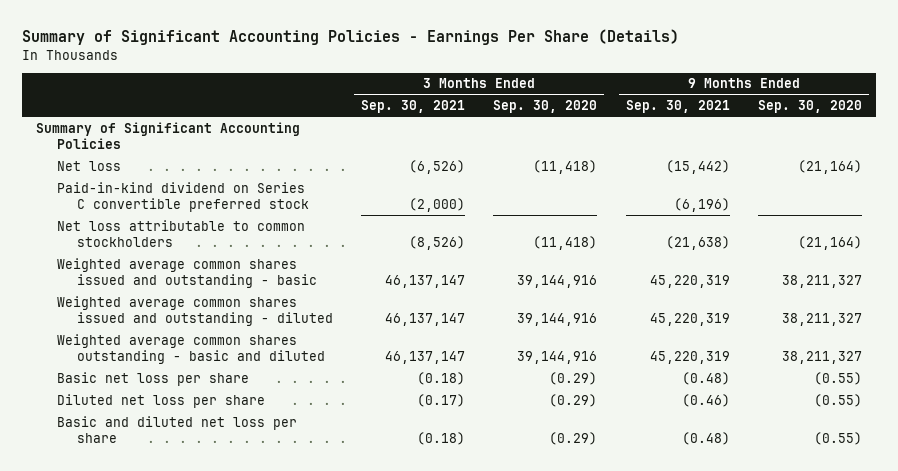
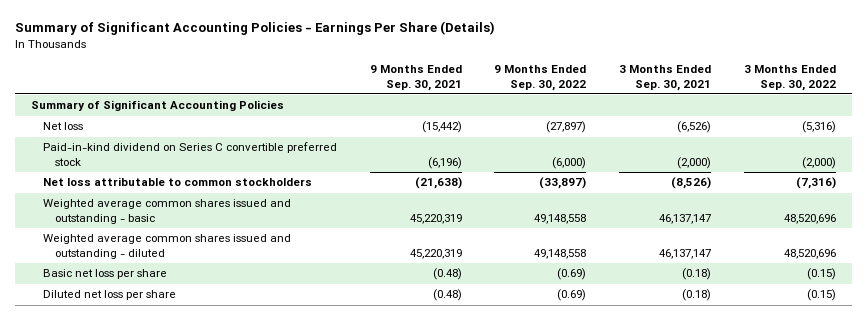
[493,99,598,113] Sep. 30, 2020 -> none
[757,99,862,113] Sep. 30, 2020 -> none
none -> [494,65,587,91] 9 Months Ended Sep. 30, 2022
none -> [743,65,836,91] 3 Months Ended Sep. 30, 2022
[56,333,325,364] Weighted average common shares outstanding - basic and diluted -> none
[56,415,297,443] Basic and diluted net loss per share -> none
[417,393,466,407] (0.17) -> [682,289,712,302] (0.18)
[681,393,730,407] (0.46) -> [432,289,462,302] (0.48)

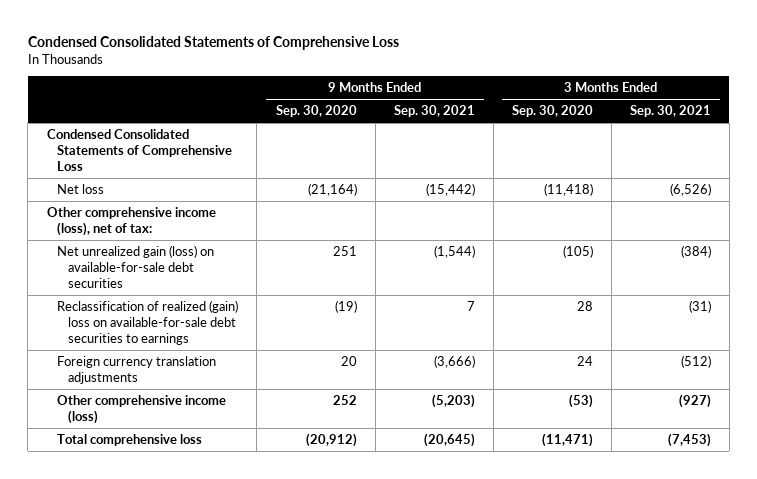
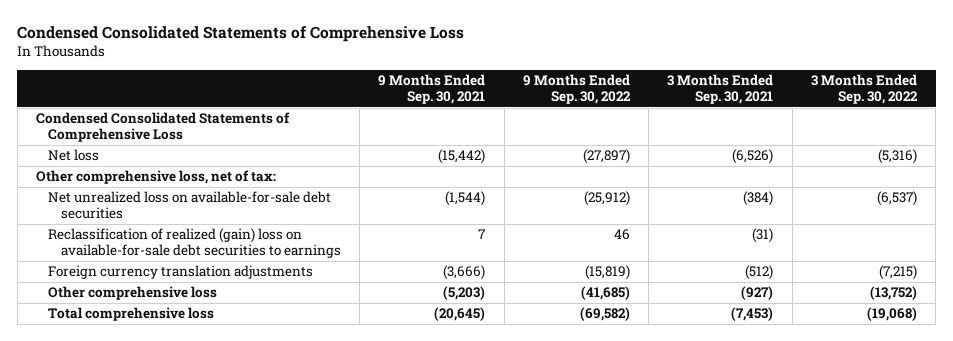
[275,105,357,118] Sep. 30, 2020 -> none
[511,105,593,118] Sep. 30, 2020 -> none
none -> [522,74,631,104] 9 Months Ended Sep. 30, 2022
none -> [810,74,918,104] 3 Months Ended Sep. 30, 2022
[46,206,216,237] Other comprehensive income (loss), net of tax: -> [35,170,276,185] Other comprehensive loss, net of tax:
[57,244,215,289] Net unrealized gain (loss) on available-for-sale debt securities -> [48,191,332,220] Net unrealized loss on available-for-sale debt securities
[57,394,227,425] Other comprehensive income (loss) -> [48,286,218,301] Other comprehensive loss

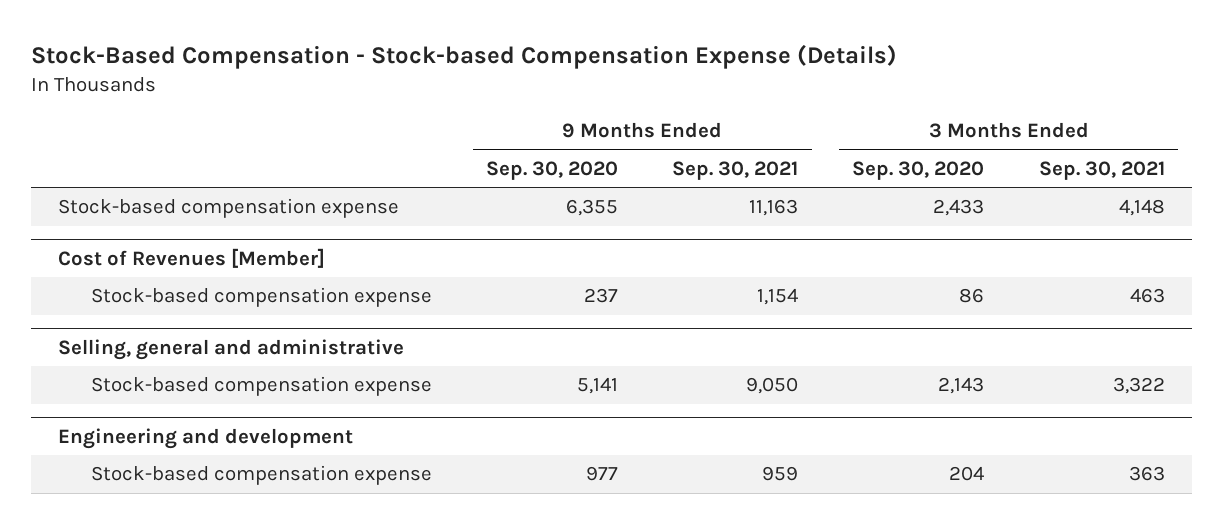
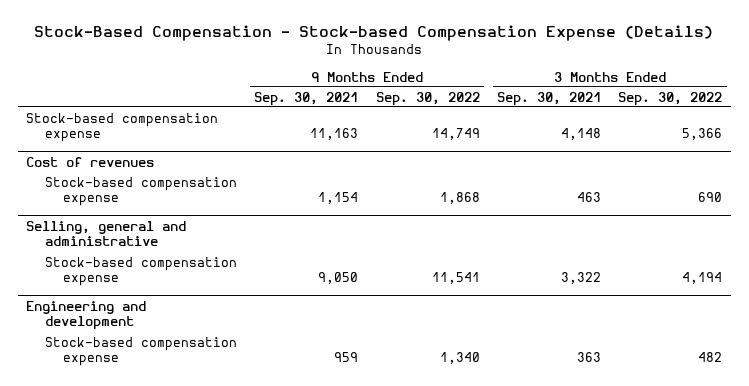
[486,160,619,180] Sep. 30, 2020 -> none
[852,160,985,180] Sep. 30, 2020 -> none
none -> [375,91,480,106] Sep. 30, 2022
none -> [618,91,723,106] Sep. 30, 2022
[58,247,326,268] Cost of Revenues [Member] -> [26,156,155,167] Cost of revenues

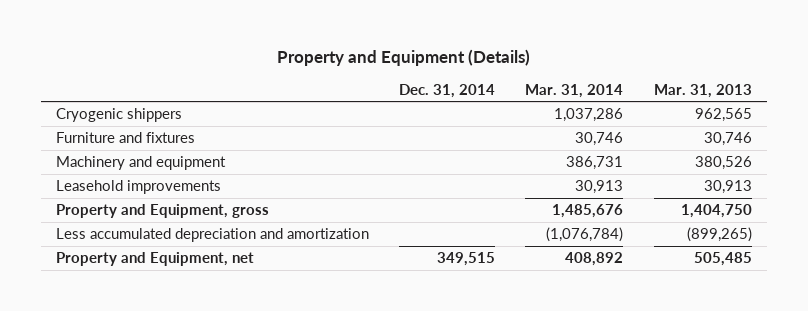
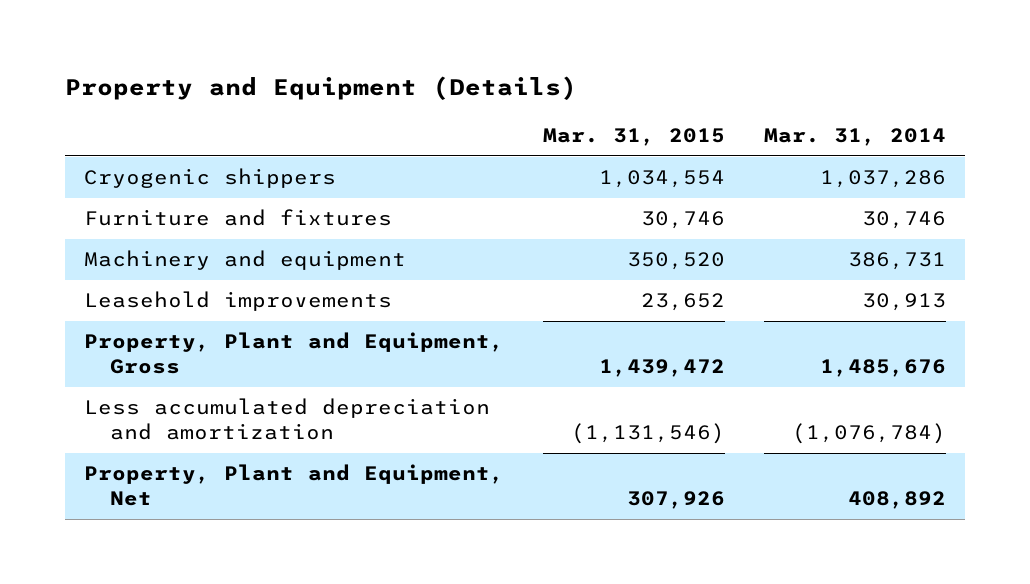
[399,83,496,98] Dec. 31, 2014 -> none
[653,83,752,98] Mar. 31, 2013 -> none
none -> [543,128,726,147] Mar. 31, 2015
[56,203,270,218] Property and Equipment, gross -> [84,332,505,375] Property, Plant and Equipment, Gross
[56,251,255,266] Property and Equipment, net -> [84,464,505,507] Property, Plant and Equipment, Net

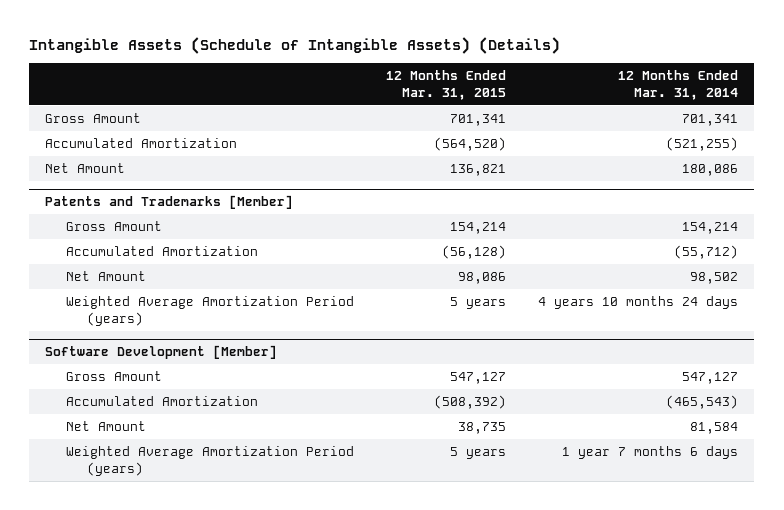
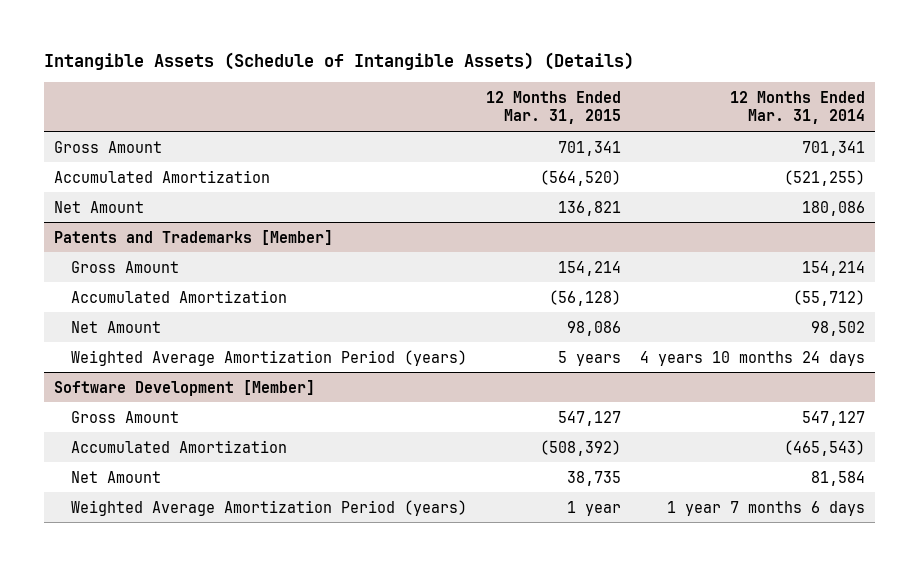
[450,447,507,460] 5 years -> [567,500,622,516] 1 year

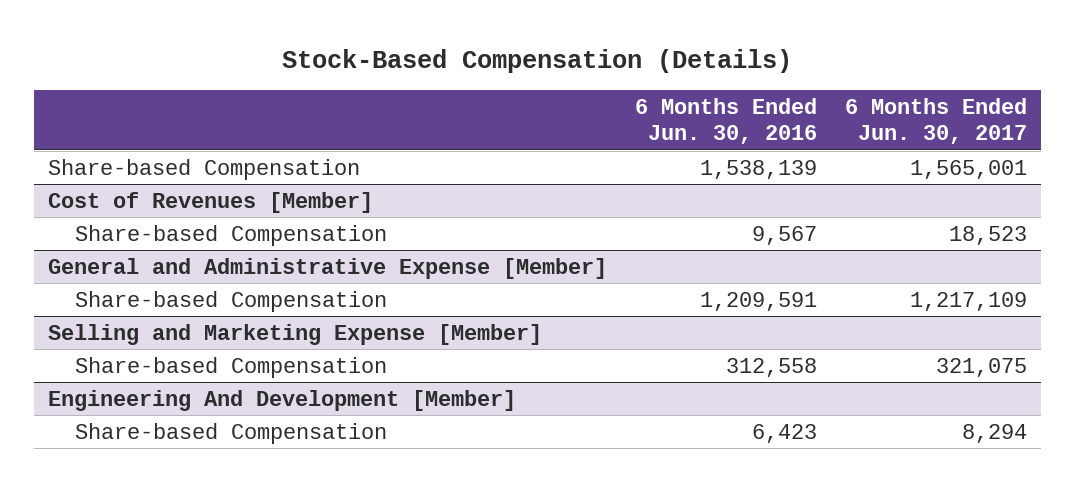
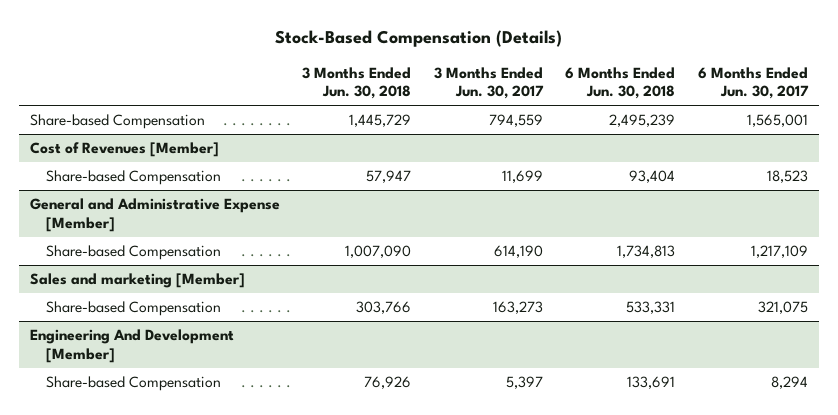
[634,97,817,145] 6 Months Ended Jun. 30, 2016 -> none
none -> [302,66,412,100] 3 Months Ended Jun. 30, 2018
none -> [433,66,544,100] 3 Months Ended Jun. 30, 2017
none -> [565,66,676,100] 6 Months Ended Jun. 30, 2018
[47,323,542,345] Selling and Marketing Expense [Member] -> [29,273,245,289] Sales and marketing [Member]

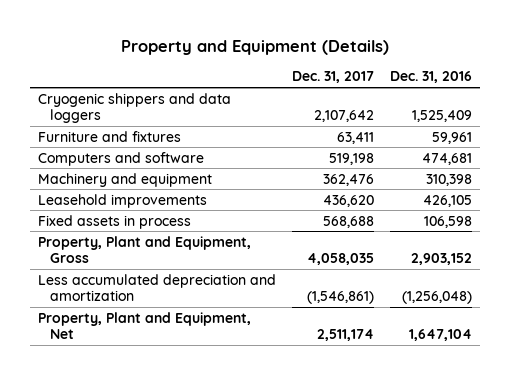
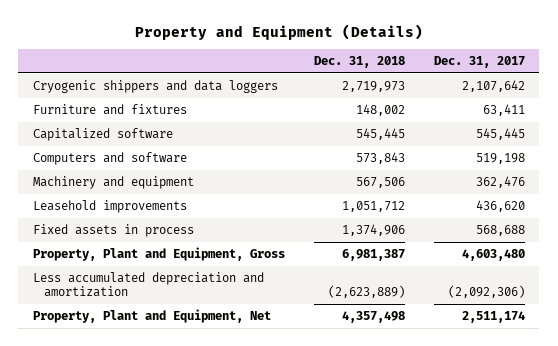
[389,71,472,84] Dec. 31, 2016 -> none
none -> [313,56,405,69] Dec. 31, 2018
none -> [32,127,173,141] Capitalized software
[306,253,374,266] 4,058,035 -> [461,248,525,261] 4,603,480
[306,291,374,305] (1,546,861) -> [447,285,525,299] (2,092,306)

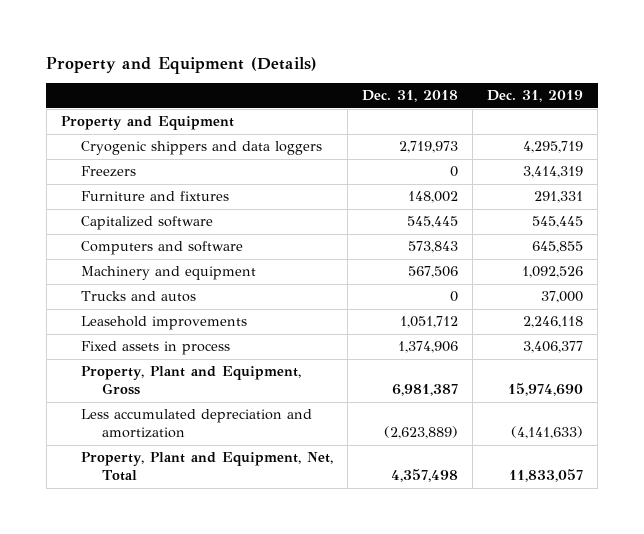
[433,56,525,69] Dec. 31, 2017 -> none
none -> [487,90,584,103] Dec. 31, 2019
none -> [60,116,234,131] Property and Equipment
none -> [81,166,137,178] Freezers
none -> [81,291,197,303] Trucks and autos
[32,308,271,323] Property, Plant and Equipment, Net -> [81,452,334,482] Property, Plant and Equipment, Net, Total

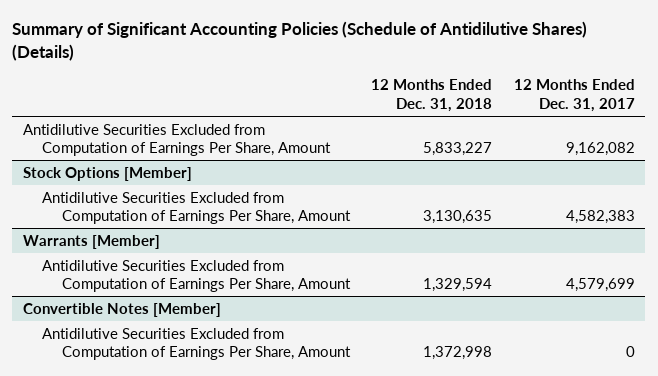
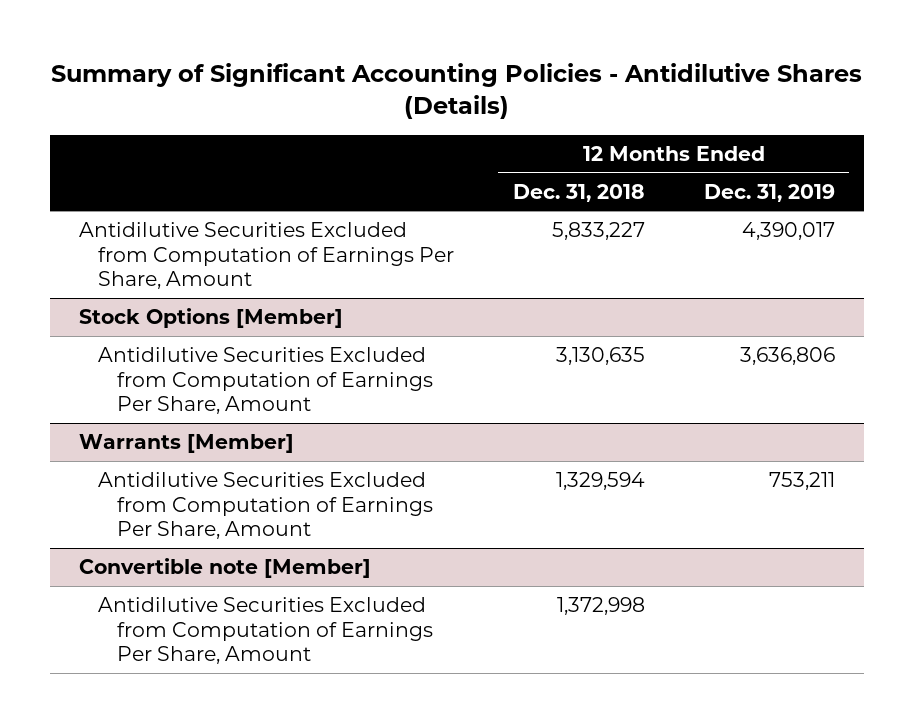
[12,21,588,62] Summary of Significant Accounting Policies (Schedule of Antidilutive Shares) (Details) -> [50,62,862,119] Summary of Significant Accounting Policies - Antidilutive Shares (Details)
[513,79,635,113] 12 Months Ended Dec. 31, 2017 -> none
none -> [703,183,835,202] Dec. 31, 2019
[22,302,221,317] Convertible Notes [Member] -> [79,558,372,579] Convertible note [Member]

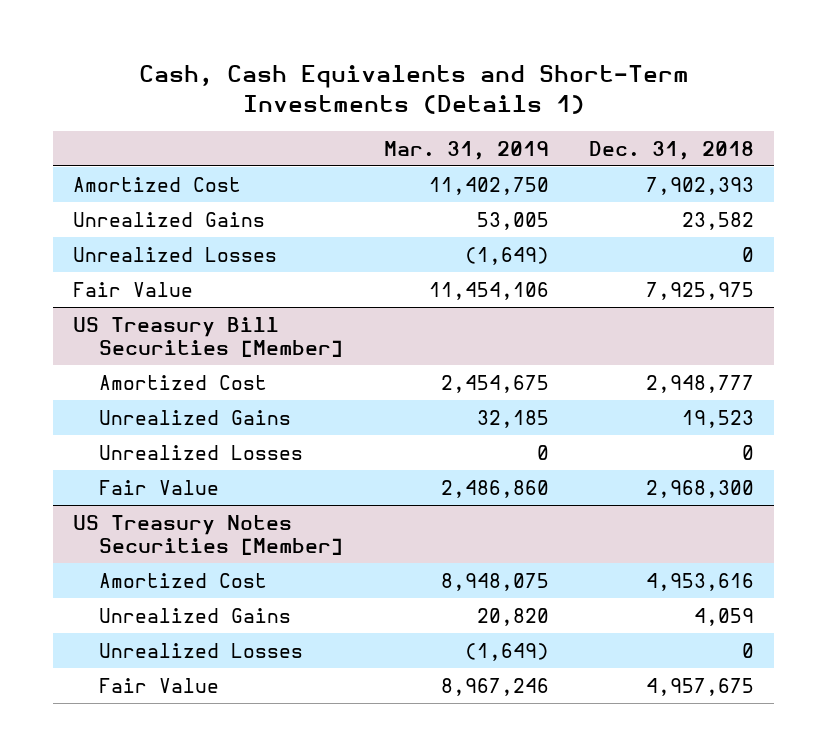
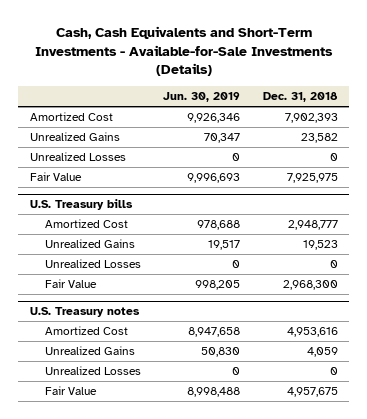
[138,65,689,114] Cash, Cash Equivalents and Short-Term Investments (Details 1) -> [34,25,333,77] Cash, Cash Equivalents and Short-Term Investments - Available-for-Sale Investments (Details)
[383,140,549,160] Mar. 31, 2019 -> none
none -> [163,92,241,103] Jun. 30, 2019
[73,316,344,358] US Treasury Bill Securities [Member] -> [29,199,133,211] U.S. Treasury bills
[73,514,344,556] US Treasury Notes Securities [Member] -> [29,307,140,318] U.S. Treasury notes

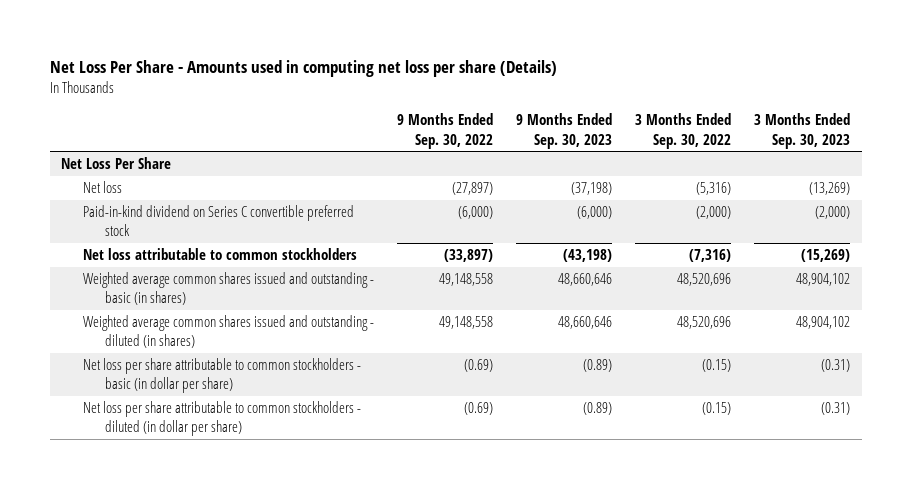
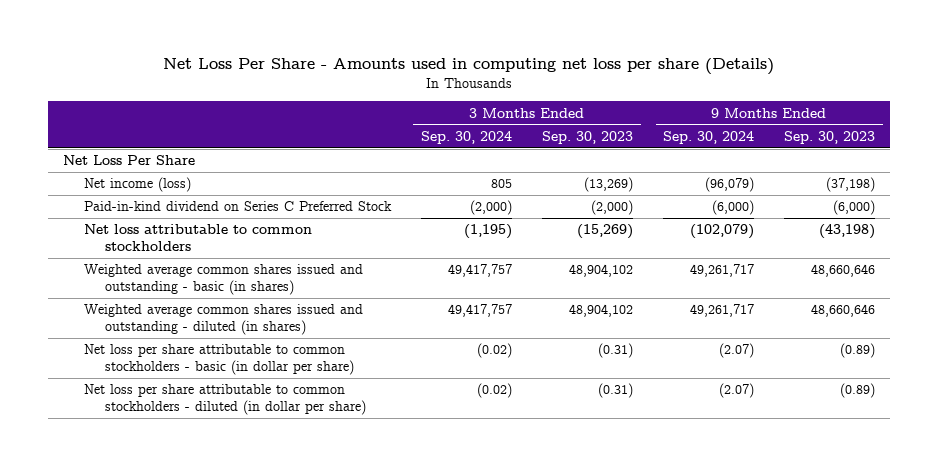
[397,113,494,149] 9 Months Ended Sep. 30, 2022 -> none
[635,113,732,149] 3 Months Ended Sep. 30, 2022 -> none
none -> [421,130,513,144] Sep. 30, 2024
none -> [663,130,755,144] Sep. 30, 2024
[83,181,123,194] Net loss -> [83,177,191,193] Net income (loss)
[83,205,355,237] Paid-in-kind dividend on Series C convertible preferred stock -> [83,201,392,212] Paid-in-kind dividend on Series C Preferred Stock

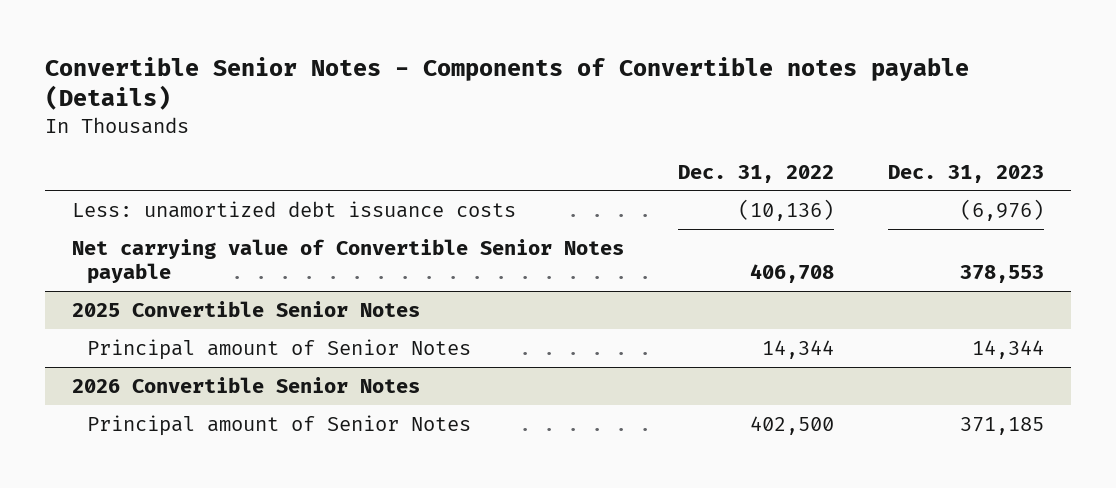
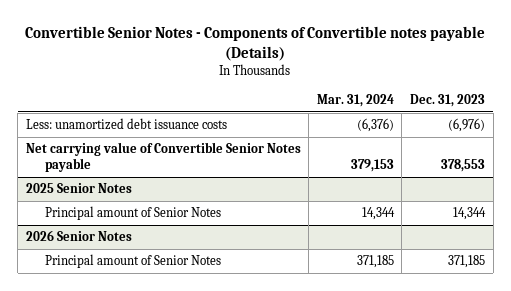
[677,164,834,183] Dec. 31, 2022 -> none
none -> [316,94,394,108] Mar. 31, 2024
[71,300,420,317] 2025 Convertible Senior Notes -> [25,183,132,194] 2025 Senior Notes
[71,376,420,393] 2026 Convertible Senior Notes -> [25,230,132,242] 2026 Senior Notes

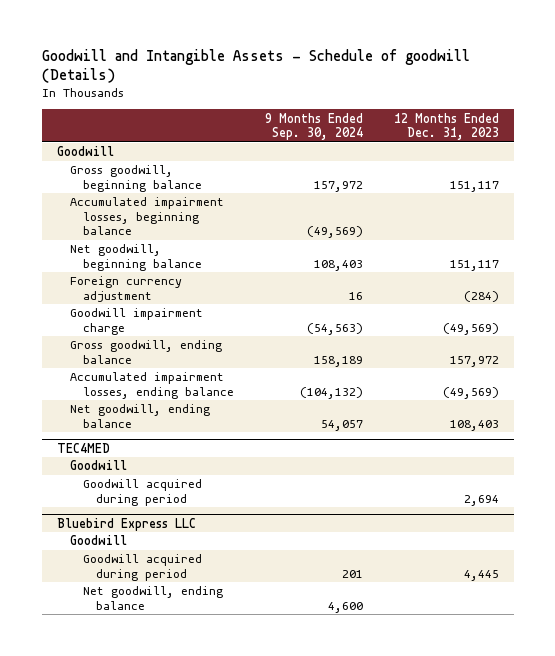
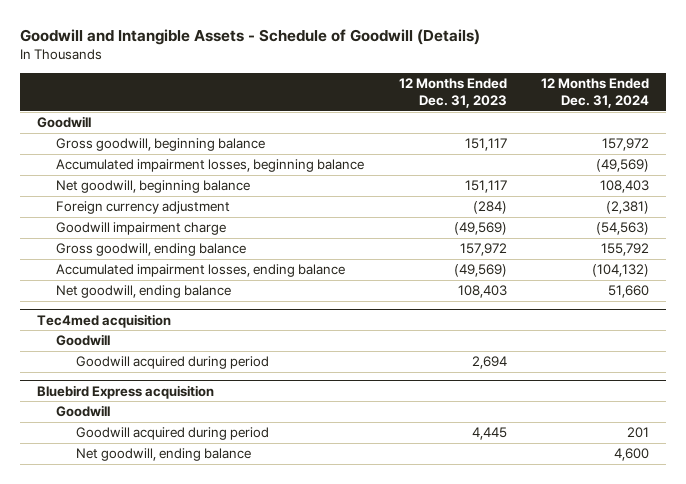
[41,48,470,84] Goodwill and Intangible Assets - Schedule of goodwill (Details) -> [19,28,480,45] Goodwill and Intangible Assets - Schedule of Goodwill (Details)
[264,112,363,141] 9 Months Ended Sep. 30, 2024 -> none
none -> [540,78,649,108] 12 Months Ended Dec. 31, 2024
[56,442,110,453] TEC4MED -> [37,313,172,328] Tec4med acquisition
[56,517,196,531] Bluebird Express LLC -> [37,384,215,399] Bluebird Express acquisition

